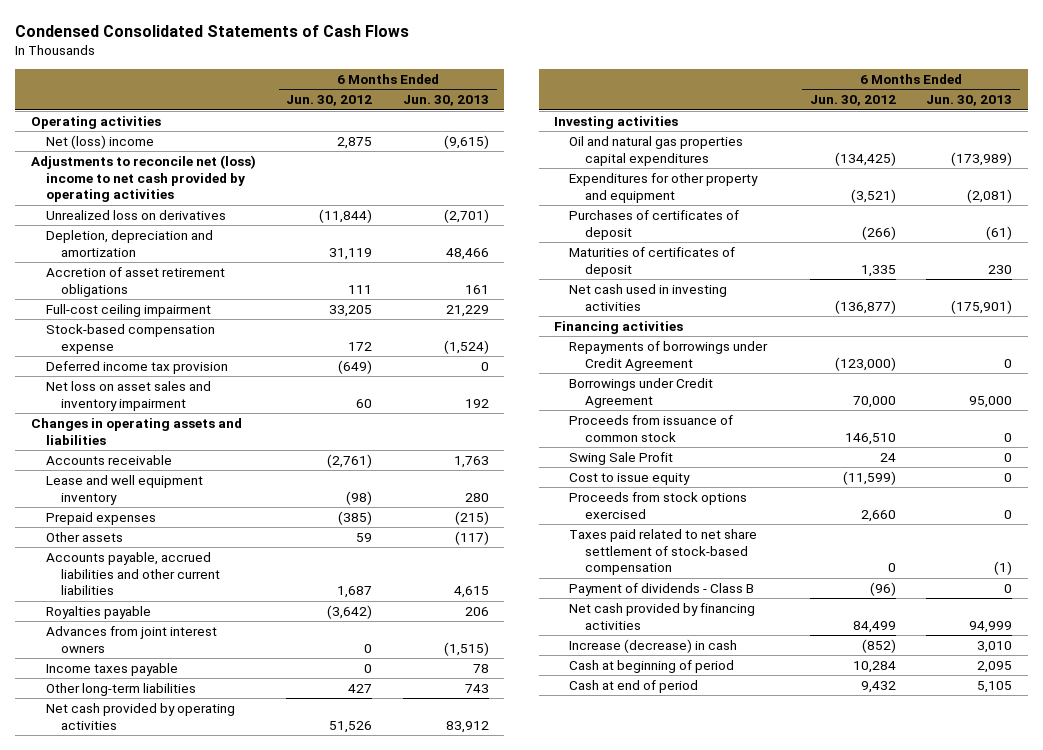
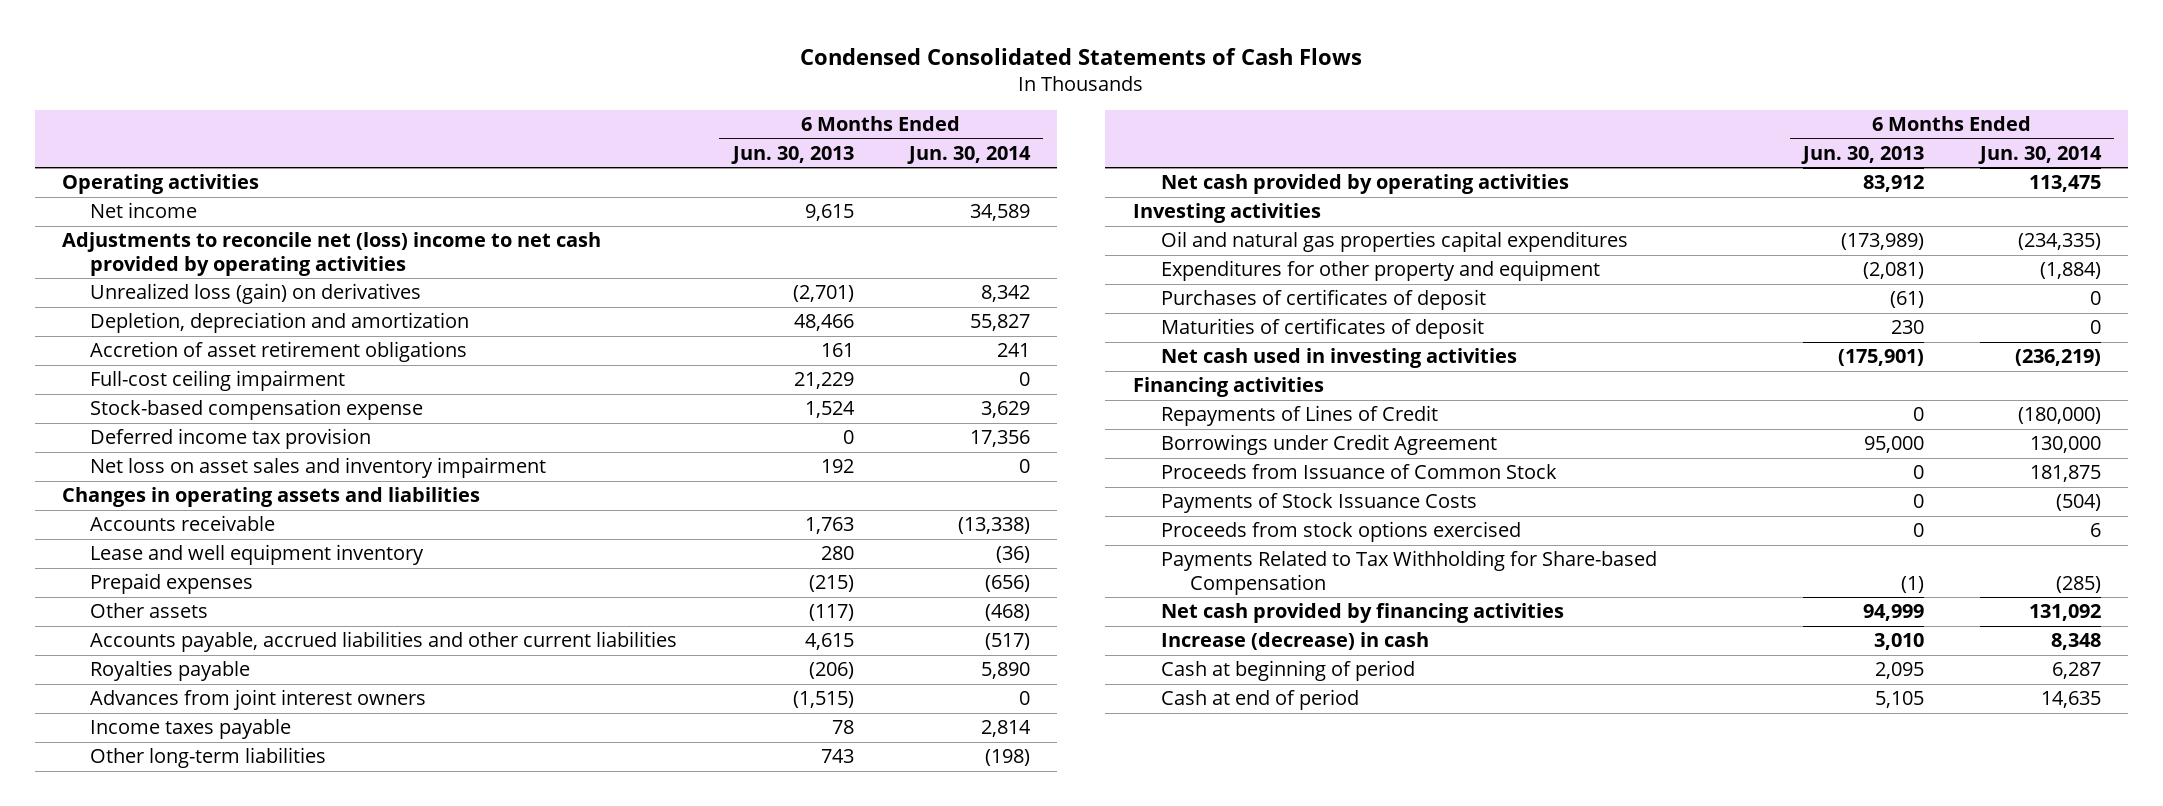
[286,95,373,107] Jun. 30, 2012 -> none
none -> [906,145,1031,164] Jun. 30, 2014
[45,135,154,150] Net (loss) income -> [90,202,198,219] Net income
[443,135,489,150] (9,615) -> [804,204,854,222] 9,615
[45,210,226,221] Unrealized loss on derivatives -> [90,283,422,305] Unrealized loss (gain) on derivatives
[443,339,489,354] (1,524) -> [804,401,855,419] 1,524
[464,607,489,617] 206 -> [808,662,854,680] (206)
[569,341,769,371] Repayments of borrowings under Credit Agreement -> [1161,405,1439,427] Repayments of Lines of Credit
[569,452,674,466] Swing Sale Profit -> none
[569,415,734,442] Proceeds from issuance of common stock -> [1161,464,1558,480] Proceeds from Issuance of Common Stock
[569,473,691,486] Cost to issue equity -> [1161,493,1478,514] Payments of Stock Issuance Costs
[569,583,755,597] Payment of dividends - Class B -> none
[569,529,758,576] Taxes paid related to net share settlement of stock-based compensation -> [1161,550,1658,595] Payments Related to Tax Withholding for Share-based Compensation

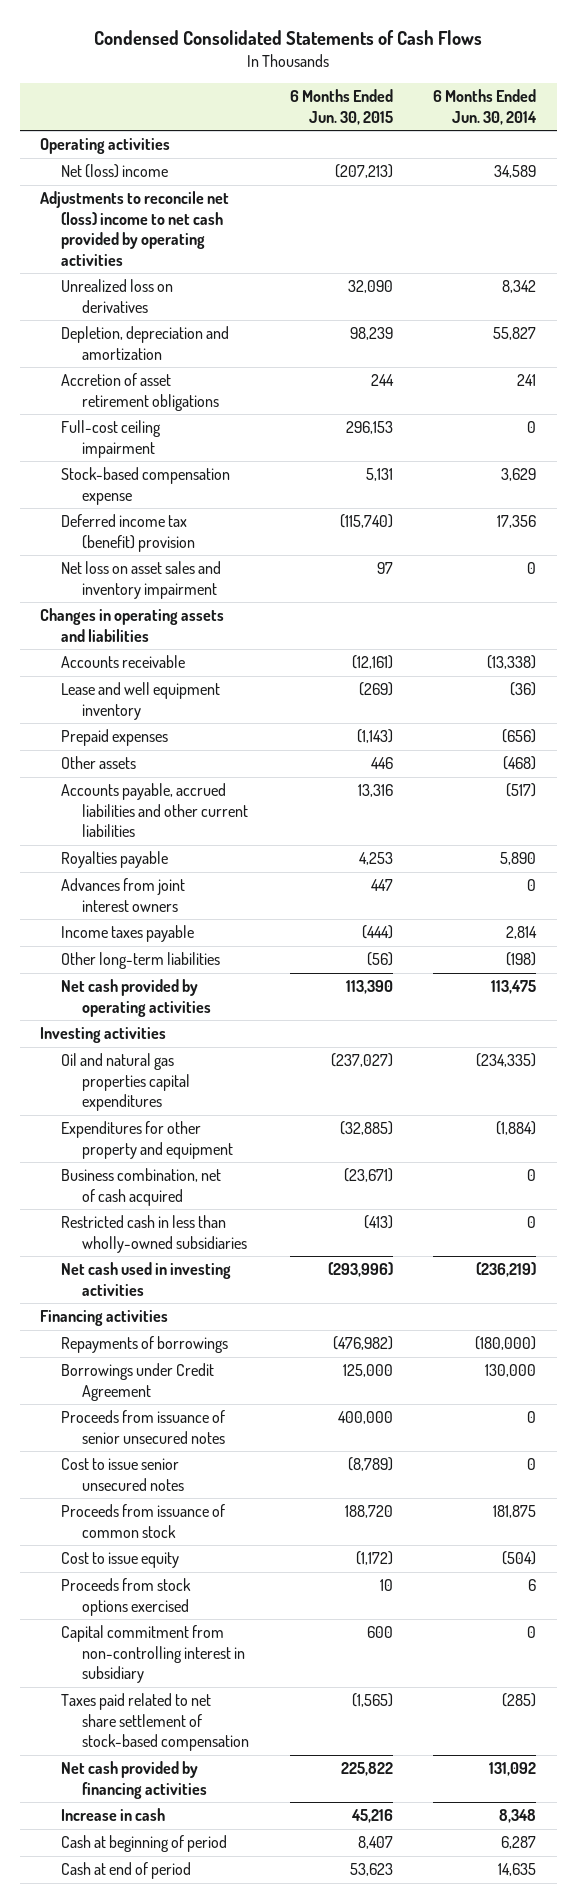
[730,145,854,164] Jun. 30, 2013 -> none
none -> [289,89,393,125] 6 Months Ended Jun. 30, 2015
[90,202,198,219] Net income -> [61,164,169,179] Net (loss) income
[90,283,422,305] Unrealized loss (gain) on derivatives -> [61,279,174,313] Unrealized loss on derivatives
[90,428,372,450] Deferred income tax provision -> [61,514,196,552] Deferred income tax (benefit) provision
[1161,318,1485,340] Maturities of certificates of deposit -> none
none -> [61,1168,222,1206] Business combination, net of cash acquired
[1161,289,1487,311] Purchases of certificates of deposit -> [61,1215,248,1253] Restricted cash in less than wholly-owned subsidiaries
[1161,405,1439,427] Repayments of Lines of Credit -> [61,1336,229,1354] Repayments of borrowings
none -> [61,1410,226,1444] Proceeds from issuance of senior unsecured notes
none -> [61,1458,185,1491] Cost to issue senior unsecured notes
[1161,464,1558,480] Proceeds from Issuance of Common Stock -> [61,1504,226,1538] Proceeds from issuance of common stock
[1161,493,1478,514] Payments of Stock Issuance Costs -> [61,1552,180,1569] Cost to issue equity
none -> [61,1625,246,1684] Capital commitment from non-controlling interest in subsidiary
[1161,550,1658,595] Payments Related to Tax Withholding for Share-based Compensation -> [61,1693,250,1752] Taxes paid related to net share settlement of stock-based compensation
[1161,632,1430,651] Increase (decrease) in cash -> [61,1808,166,1822] Increase in cash

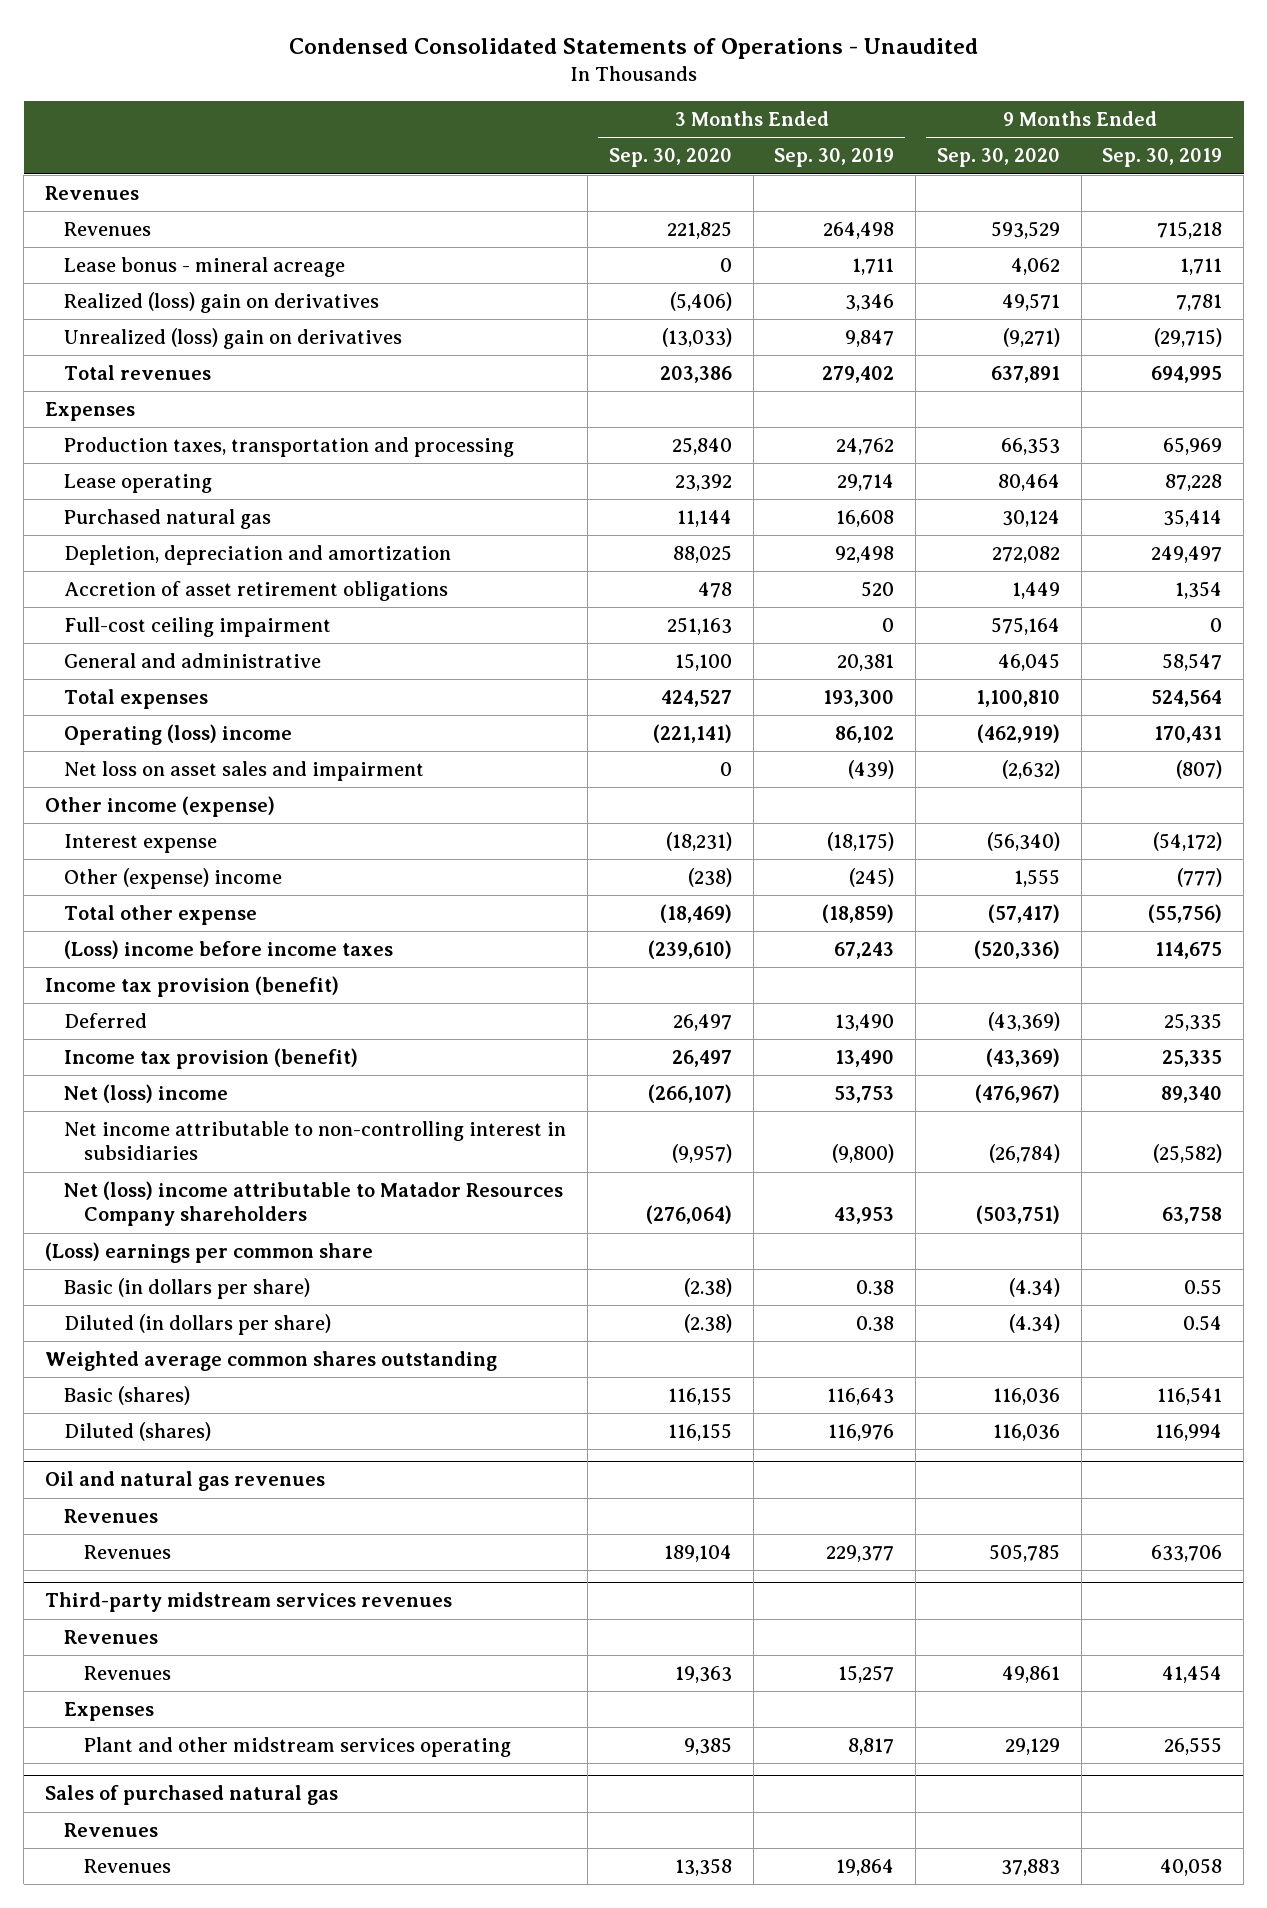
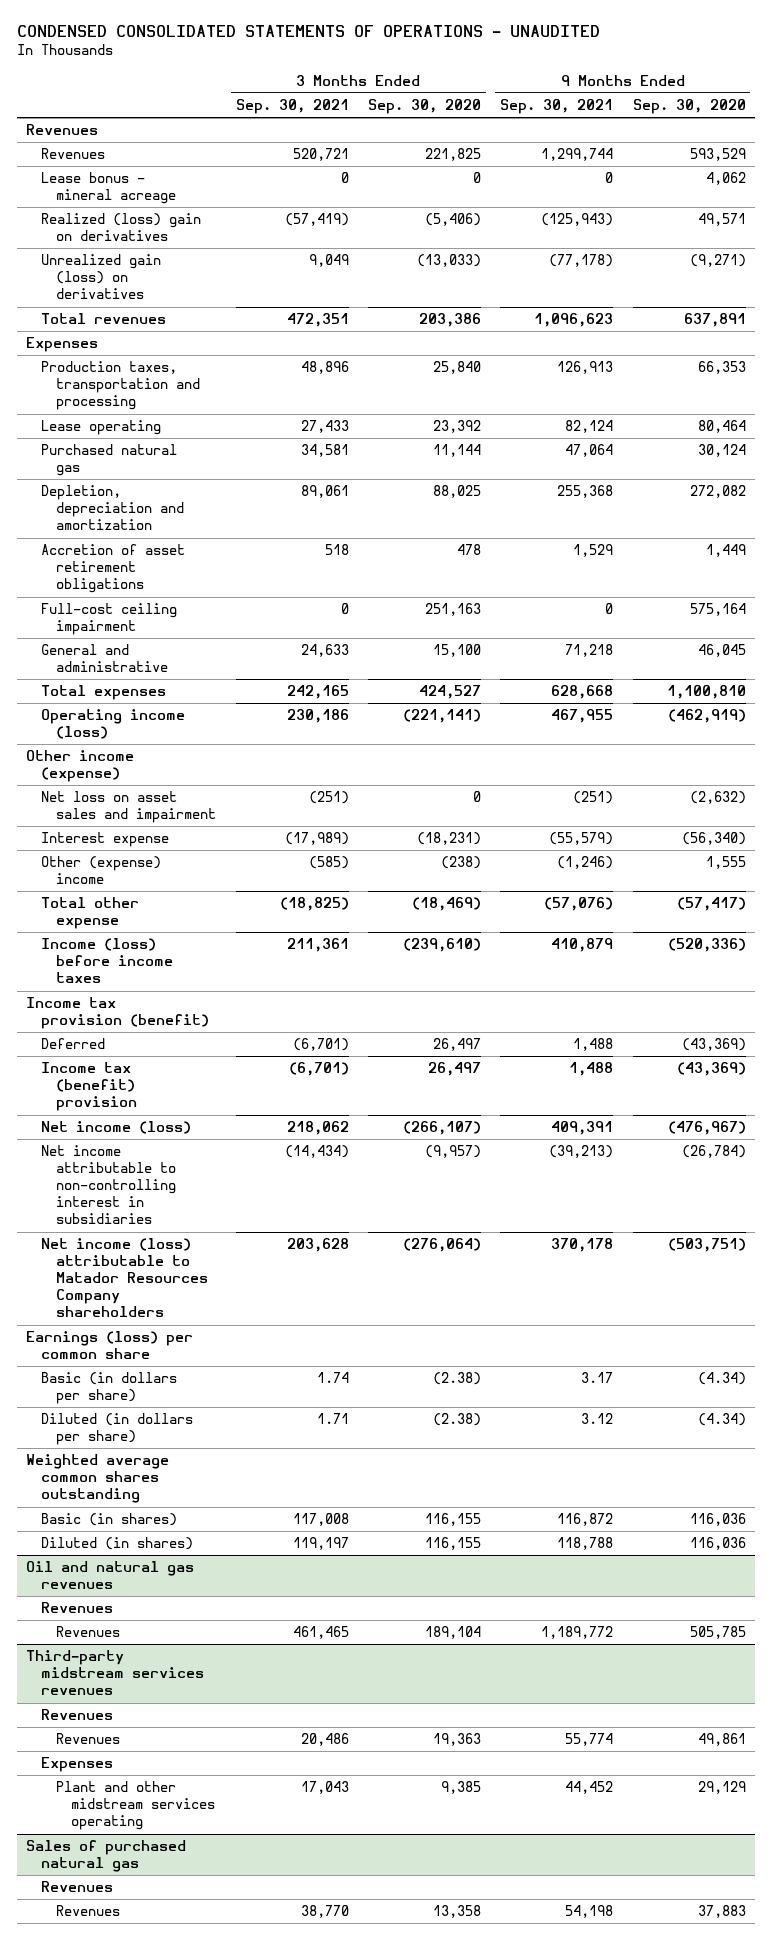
[288,38,978,60] Condensed Consolidated Statements of Operations - Unaudited -> [16,25,600,38] CONDENSED CONSOLIDATED STATEMENTS OF OPERATIONS - UNAUDITED
[774,148,895,168] Sep. 30, 2019 -> none
[1102,148,1223,168] Sep. 30, 2019 -> none
none -> [235,99,349,115] Sep. 30, 2021
none -> [500,99,614,115] Sep. 30, 2021
[64,328,403,350] Unrealized (loss) gain on derivatives -> [41,254,162,300] Unrealized gain (loss) on derivatives
[64,724,293,746] Operating (loss) income -> [41,709,186,740] Operating income (loss)
[64,761,425,782] Net loss on asset sales and impairment -> [41,791,217,824] Net loss on asset sales and impairment
[64,940,394,960] (Loss) income before income taxes -> [41,938,174,984] Income (loss) before income taxes
[64,1048,359,1070] Income tax provision (benefit) -> [41,1062,138,1112] Income tax (benefit) provision
[64,1084,229,1104] Net (loss) income -> [41,1121,192,1135] Net income (loss)
[64,1181,564,1227] Net (loss) income attributable to Matador Resources Company shareholders -> [41,1238,209,1318] Net income (loss) attributable to Matador Resources Company shareholders
[44,1242,373,1264] (Loss) earnings per common share -> [26,1331,194,1360] Earnings (loss) per common share
[64,1386,191,1406] Basic (shares) -> [41,1513,178,1527] Basic (in shares)
[64,1422,212,1442] Diluted (shares) -> [41,1537,194,1551] Diluted (in shares)

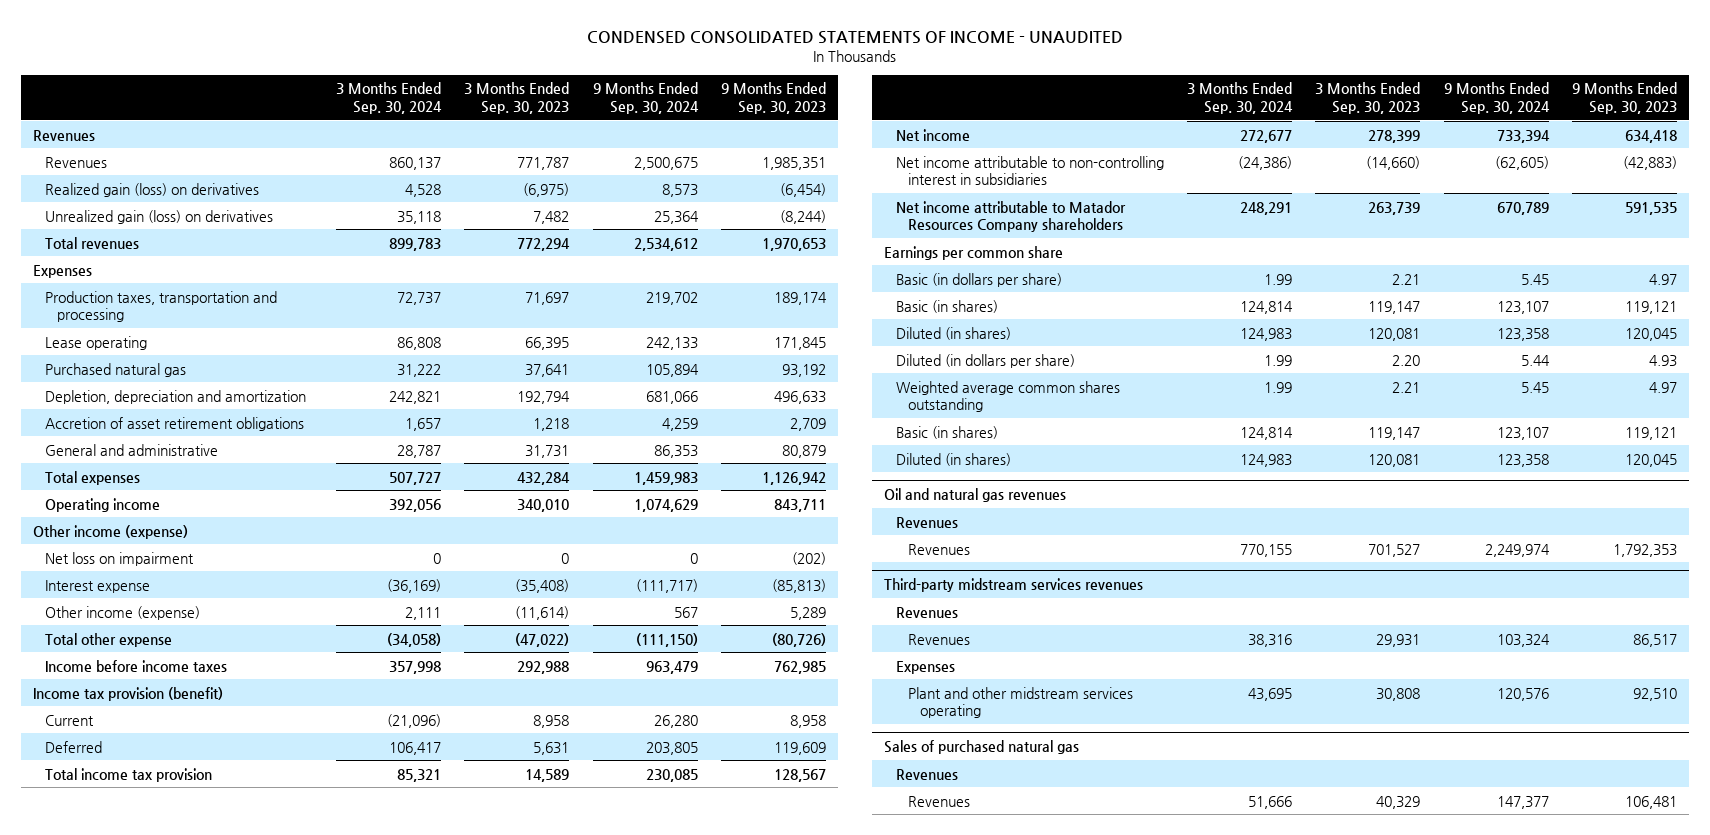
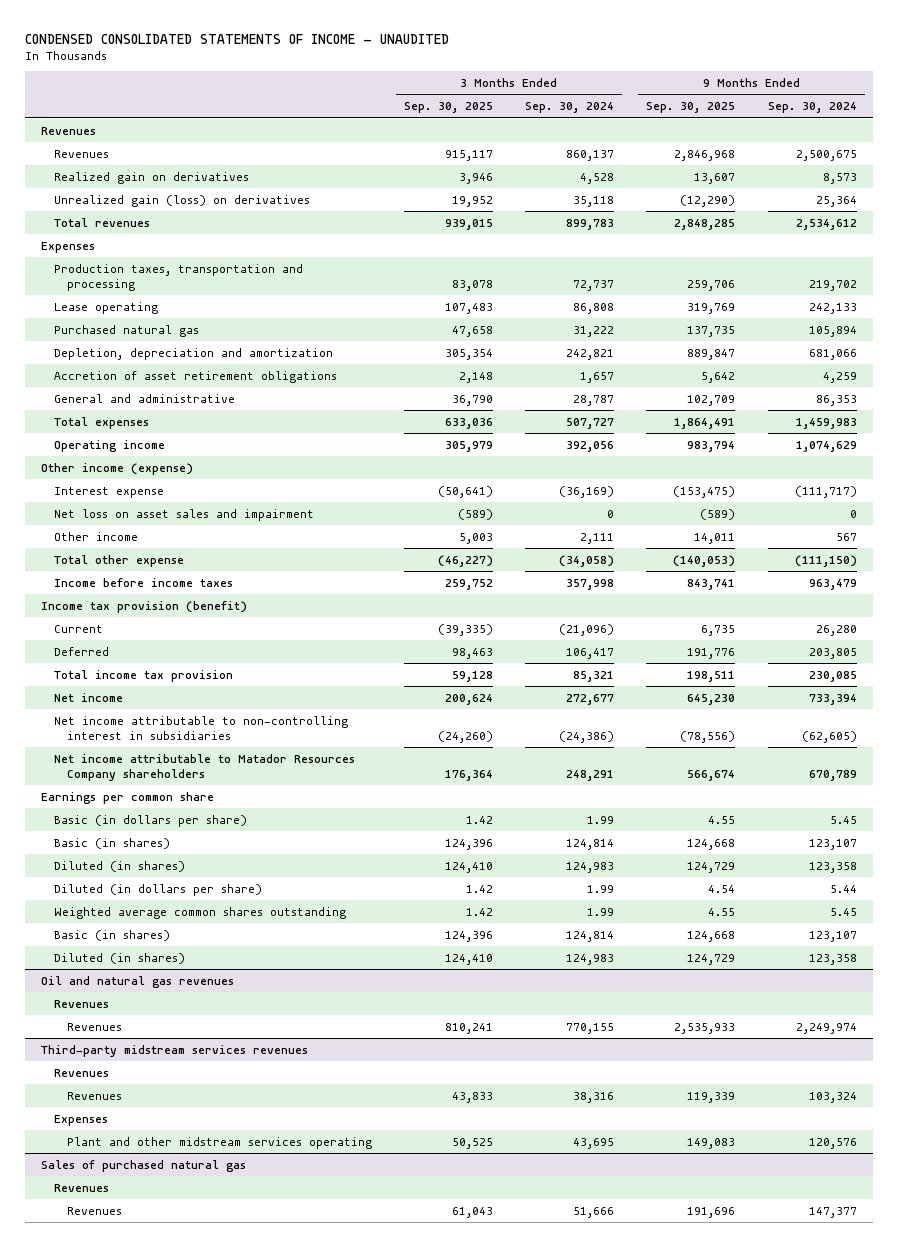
[464,82,570,115] 3 Months Ended Sep. 30, 2023 -> none
[720,82,826,115] 9 Months Ended Sep. 30, 2023 -> none
none -> [404,102,494,114] Sep. 30, 2025
none -> [646,102,736,114] Sep. 30, 2025
[44,182,259,197] Realized gain (loss) on derivatives -> [54,171,250,184] Realized gain on derivatives
[44,551,194,566] Net loss on impairment -> none
none -> [54,508,315,521] Net loss on asset sales and impairment
[44,605,200,620] Other income (expense) -> [54,531,139,541] Other income

